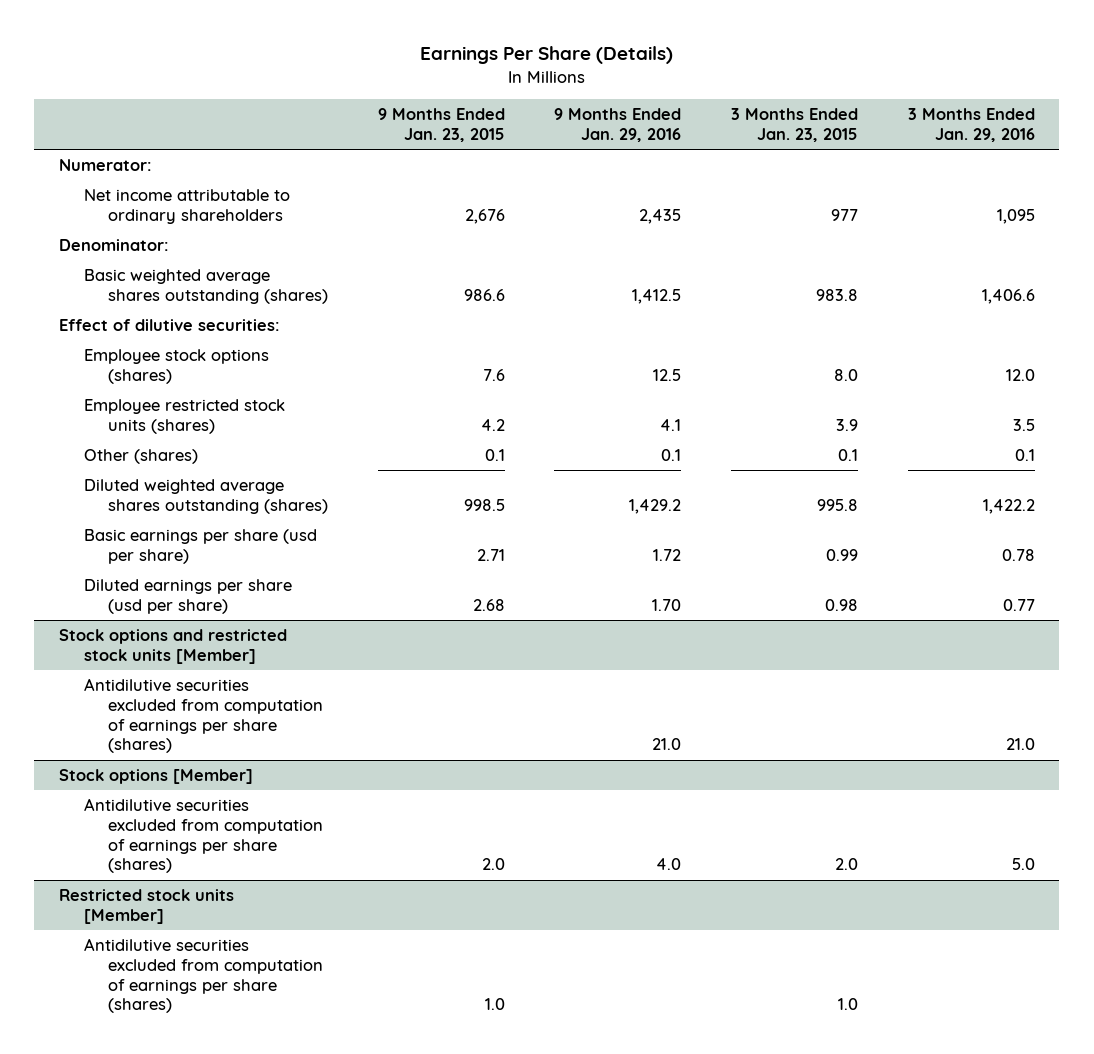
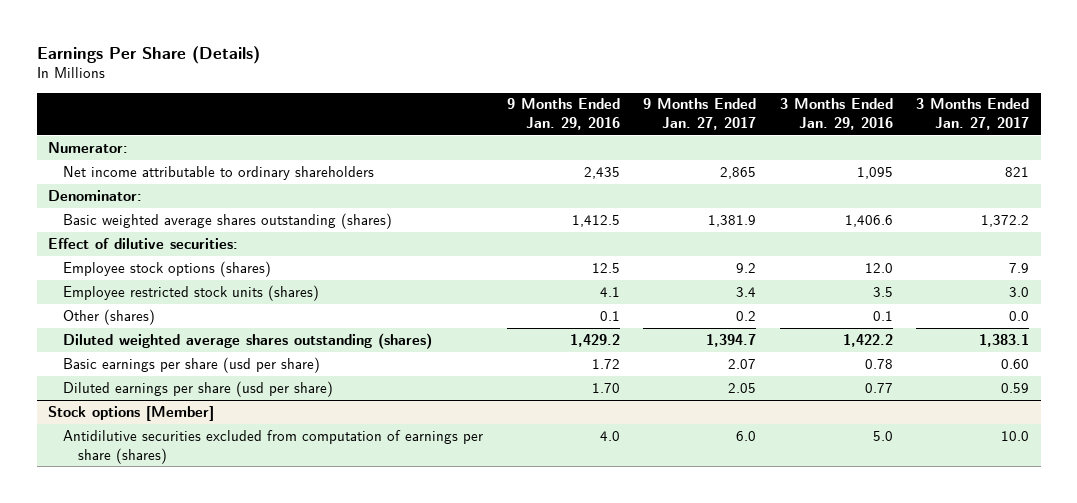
[377,108,505,143] 9 Months Ended Jan. 23, 2015 -> none
[730,108,858,143] 3 Months Ended Jan. 23, 2015 -> none
none -> [643,98,757,131] 9 Months Ended Jan. 27, 2017
none -> [915,98,1029,131] 3 Months Ended Jan. 27, 2017
[59,629,288,664] Stock options and restricted stock units [Member] -> none
[83,678,323,754] Antidilutive securities excluded from computation of earnings per share (shares) -> none
[59,889,235,924] Restricted stock units [Member] -> none
[83,938,323,1014] Antidilutive securities excluded from computation of earnings per share (shares) -> none

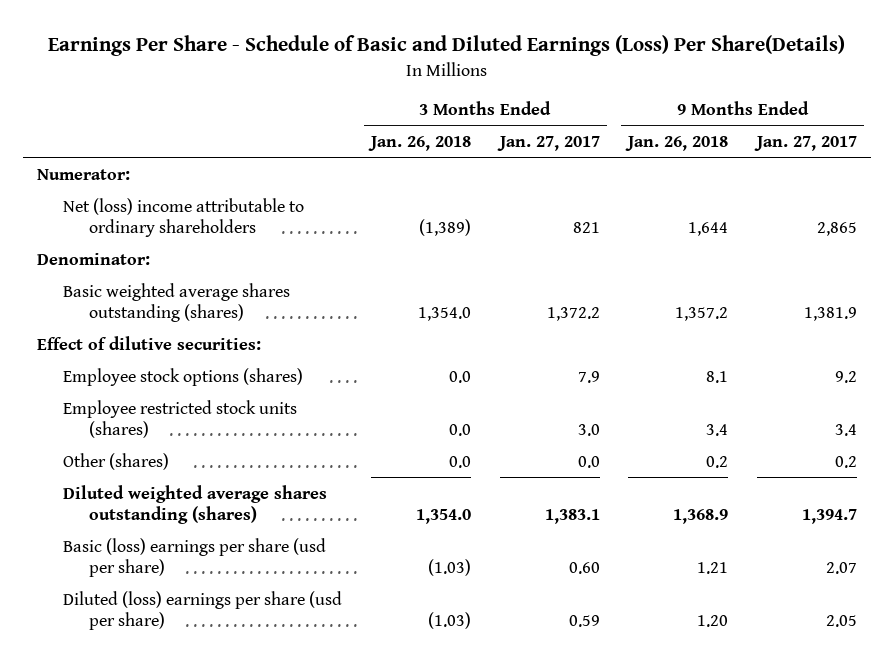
[36,45,260,64] Earnings Per Share (Details) -> [48,35,846,57] Earnings Per Share - Schedule of Basic and Diluted Earnings (Loss) Per Share(Details)
[506,98,620,131] 9 Months Ended Jan. 29, 2016 -> none
[779,98,893,131] 3 Months Ended Jan. 29, 2016 -> none
none -> [367,136,471,152] Jan. 26, 2018
none -> [625,136,729,152] Jan. 26, 2018
[63,165,375,180] Net income attributable to ordinary shareholders -> [63,197,305,237] Net (loss) income attributable to ordinary shareholders
[48,405,215,421] Stock options [Member] -> none
[63,429,484,464] Antidilutive securities excluded from computation of earnings per share (shares) -> none
[63,356,321,373] Basic earnings per share (usd per share) -> [63,537,327,577] Basic (loss) earnings per share (usd per share)
[63,380,334,397] Diluted earnings per share (usd per share) -> [63,590,343,630] Diluted (loss) earnings per share (usd per share)

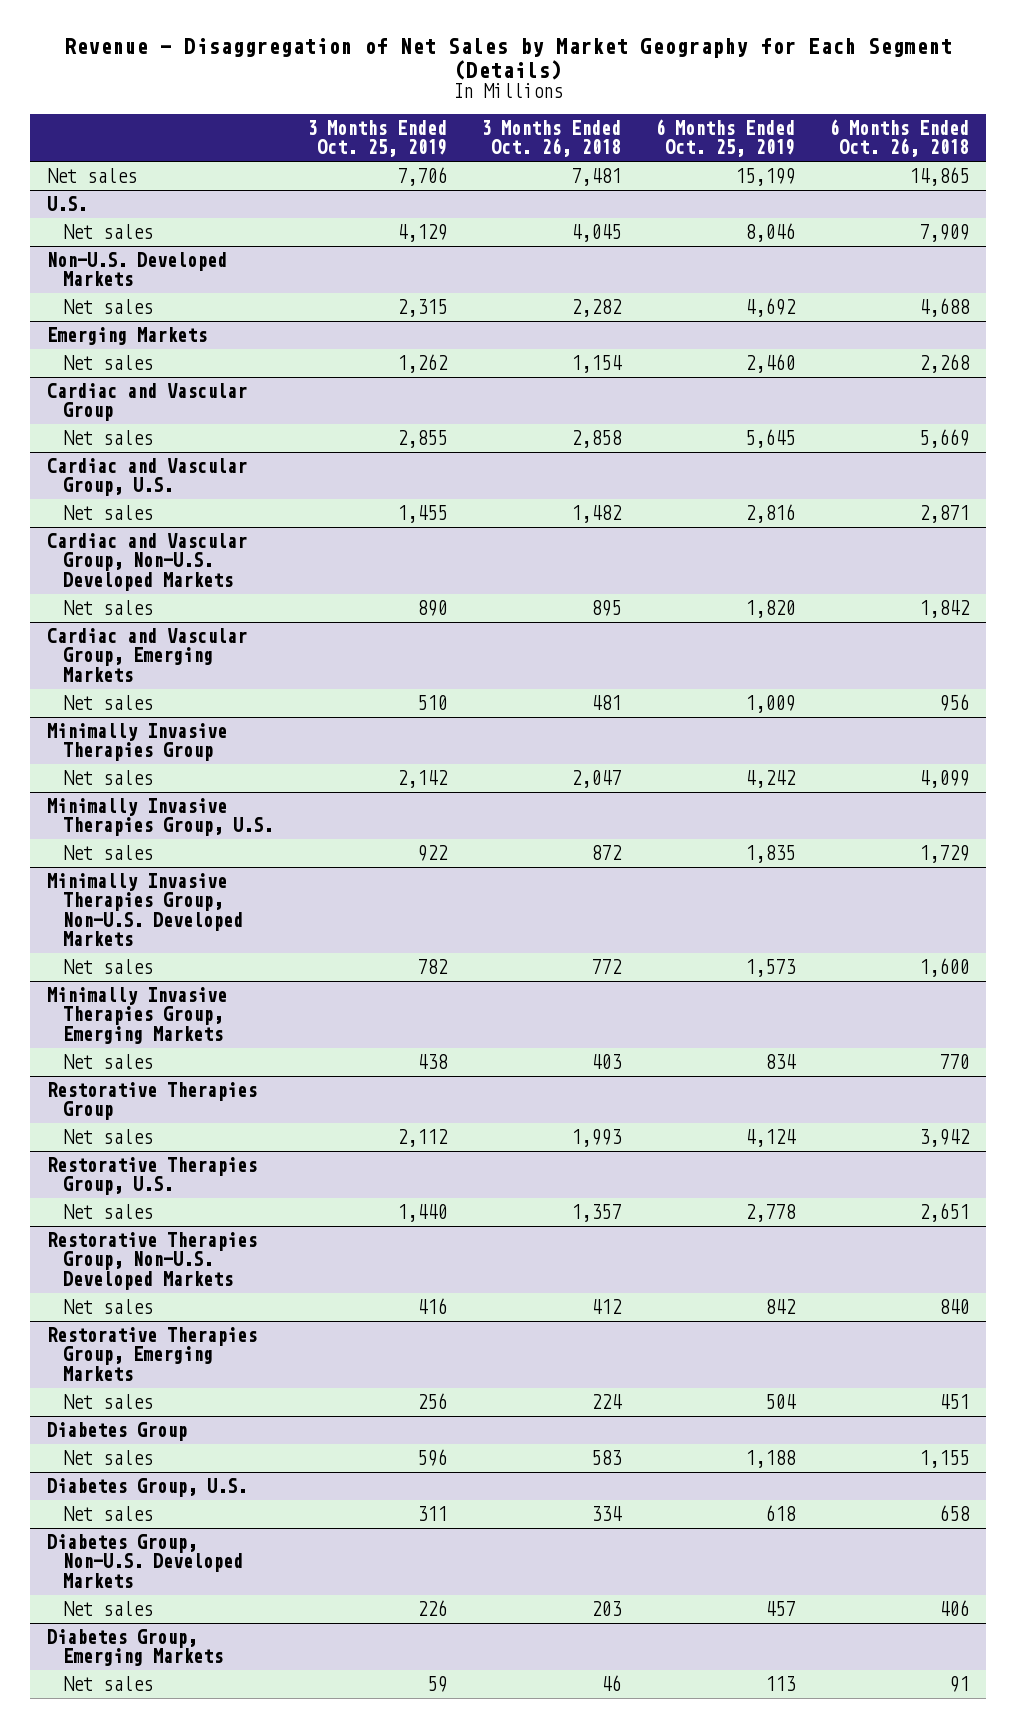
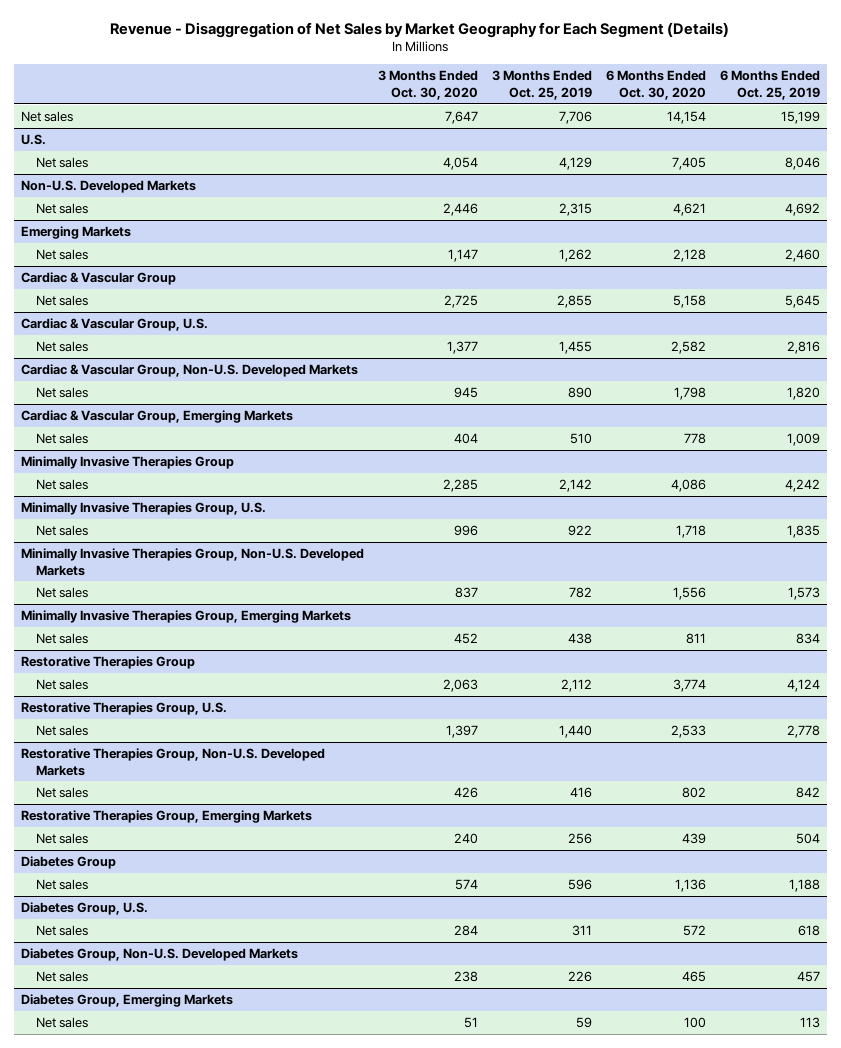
[481,119,622,158] 3 Months Ended Oct. 26, 2018 -> none
[828,118,969,158] 6 Months Ended Oct. 26, 2018 -> none
none -> [377,70,478,101] 3 Months Ended Oct. 30, 2020
none -> [606,70,707,101] 6 Months Ended Oct. 30, 2020
[46,383,247,422] Cardiac and Vascular Group -> [20,272,176,286] Cardiac & Vascular Group
[46,458,247,497] Cardiac and Vascular Group, U.S. -> [20,318,208,332] Cardiac & Vascular Group, U.S.
[46,533,247,591] Cardiac and Vascular Group, Non-U.S. Developed Markets -> [20,364,358,378] Cardiac & Vascular Group, Non-U.S. Developed Markets
[46,628,247,682] Cardiac and Vascular Group, Emerging Markets -> [20,410,293,424] Cardiac & Vascular Group, Emerging Markets

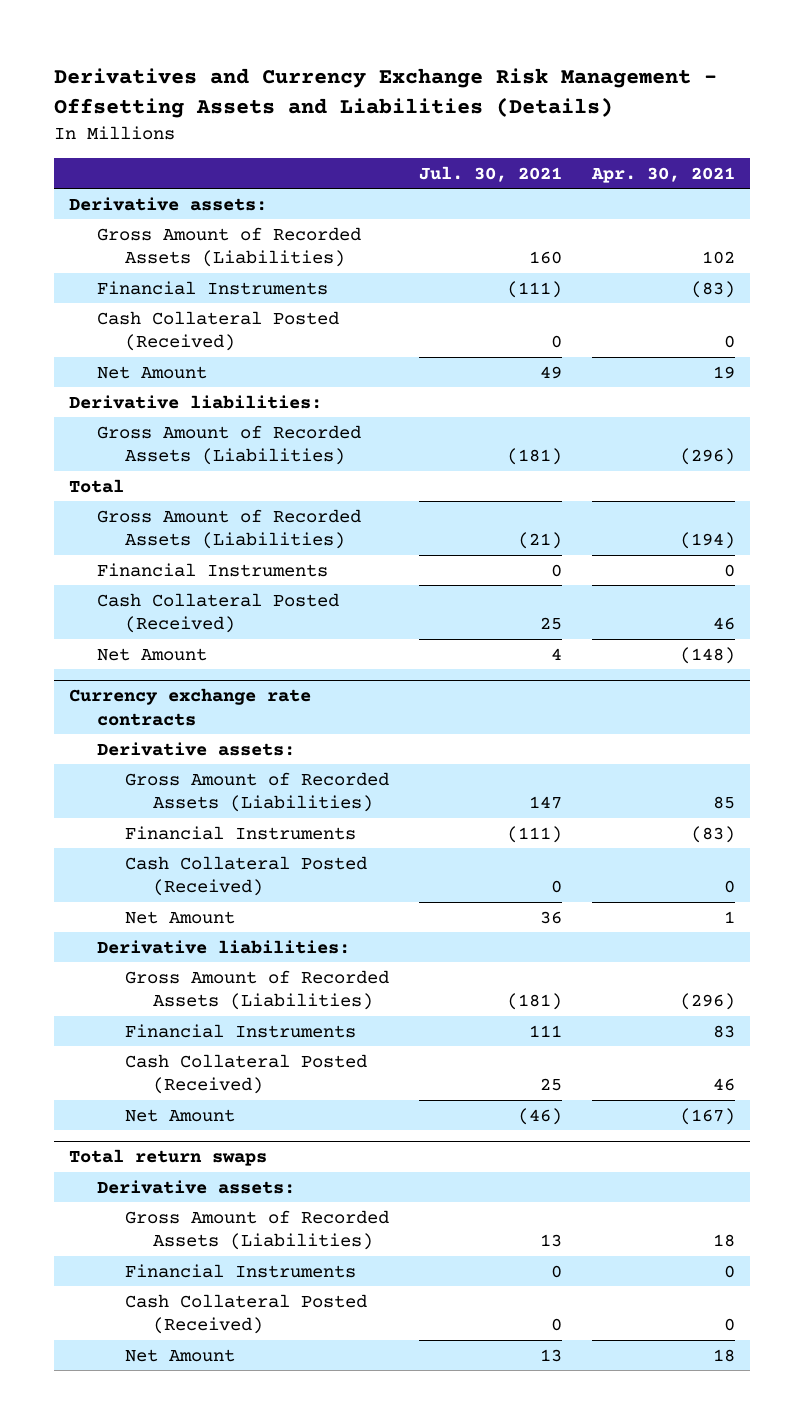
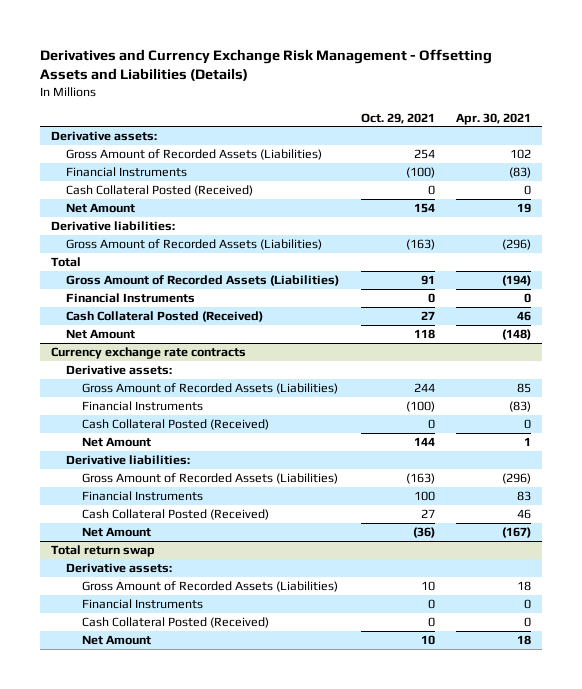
[419,165,563,182] Jul. 30, 2021 -> none
none -> [360,112,435,124] Oct. 29, 2021
[68,1149,267,1167] Total return swaps -> [50,544,155,557] Total return swap

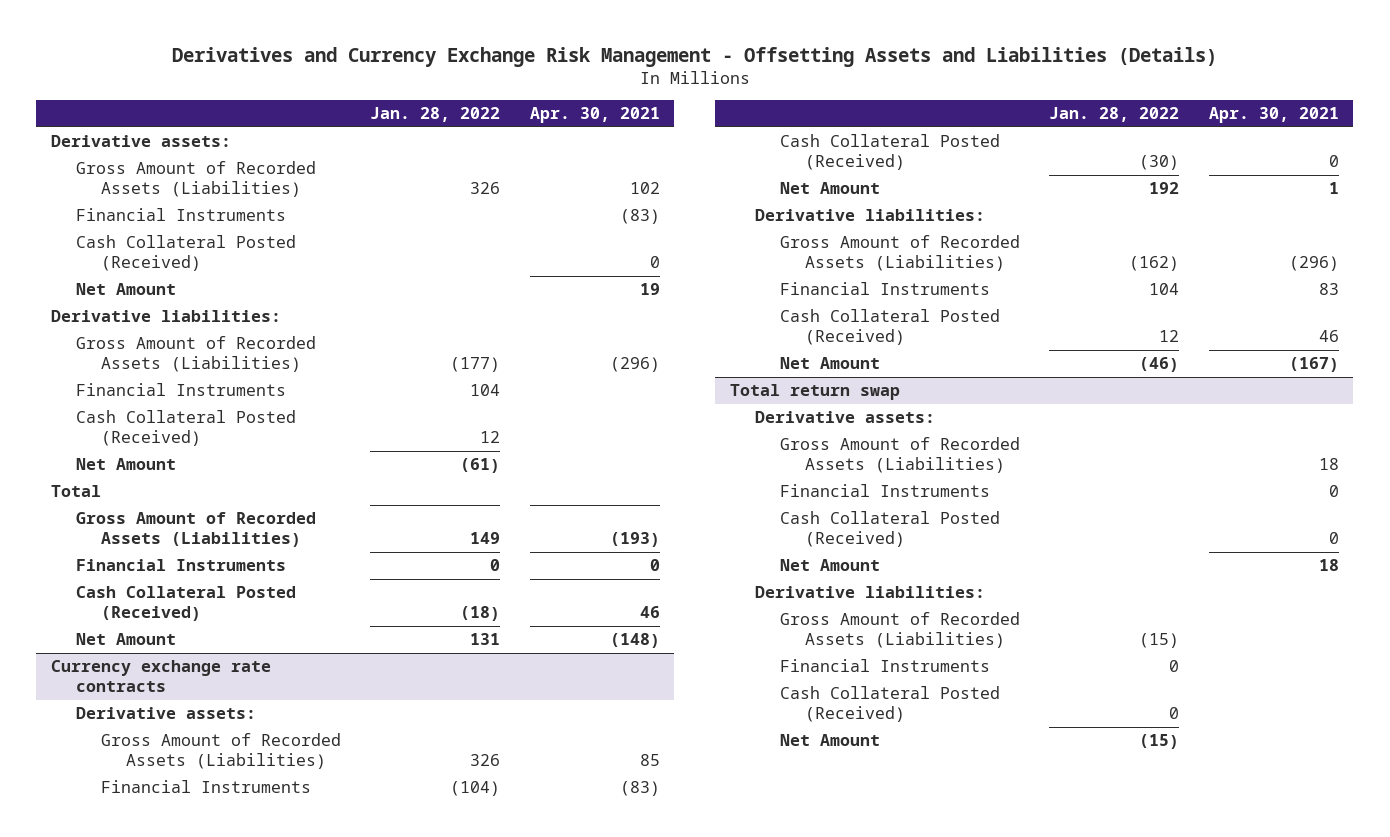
[360,112,435,124] Oct. 29, 2021 -> none
none -> [370,107,501,123] Jan. 28, 2022
none -> [76,383,287,397] Financial Instruments
none -> [76,410,297,447] Cash Collateral Posted (Received)
none -> [76,458,177,471] Net Amount
[501,274,531,286] (194) -> [609,532,660,548] (193)
none -> [754,586,985,599] Derivative liabilities:
none -> [779,612,1020,649] Gross Amount of Recorded Assets (Liabilities)
none -> [779,659,990,673] Financial Instruments
none -> [779,686,1000,723] Cash Collateral Posted (Received)
none -> [779,734,880,747] Net Amount

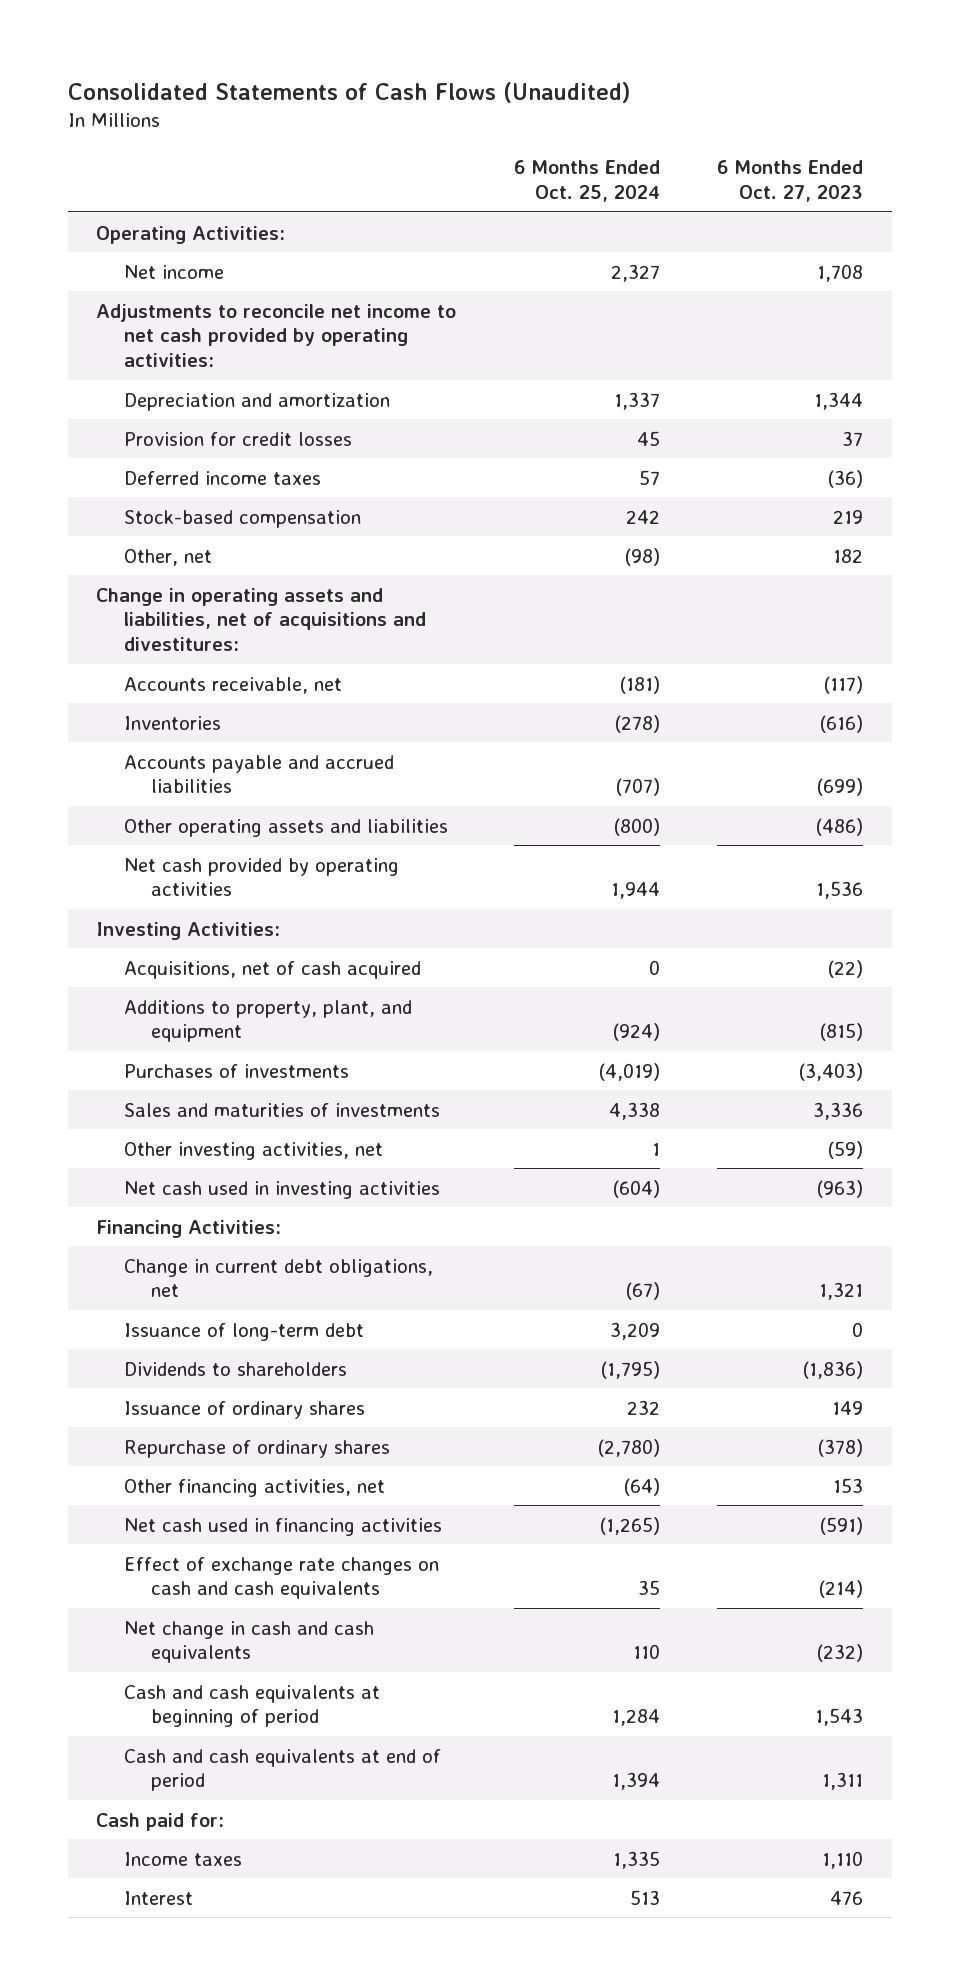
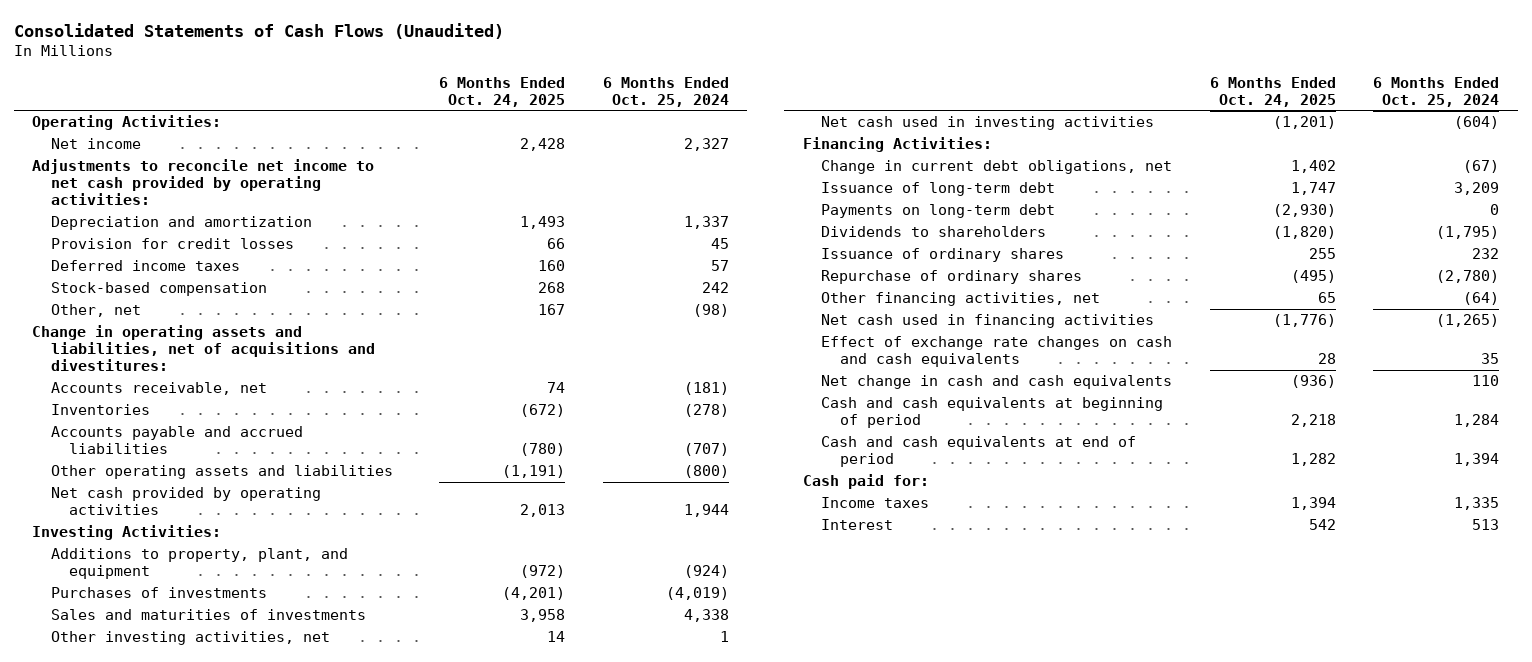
[717,160,864,203] 6 Months Ended Oct. 27, 2023 -> none
none -> [439,76,566,107] 6 Months Ended Oct. 24, 2025
[123,960,421,979] Acquisitions, net of cash acquired -> none
none -> [821,204,1056,219] Payments on long-term debt

